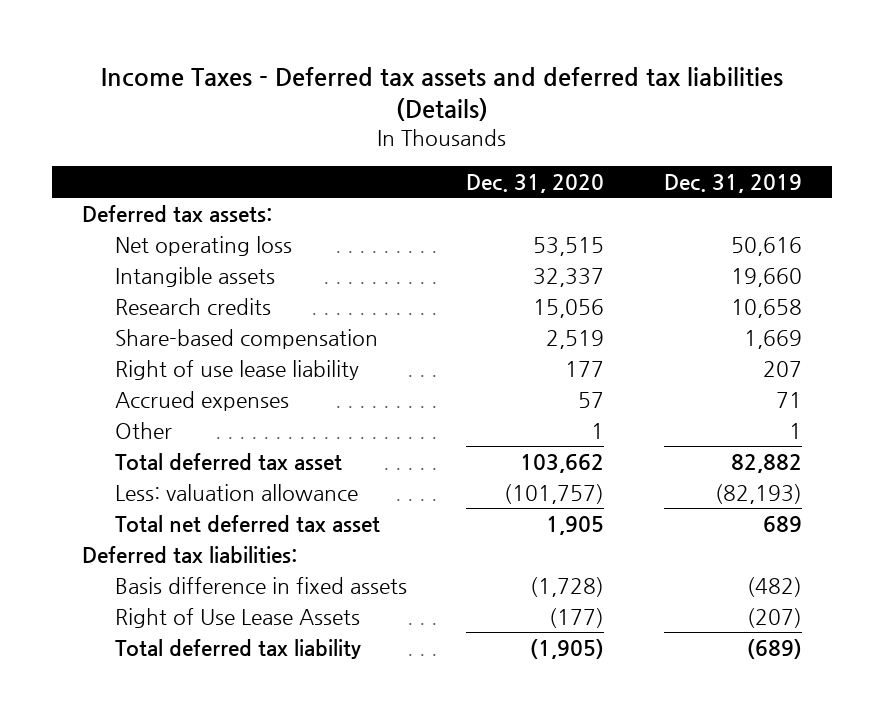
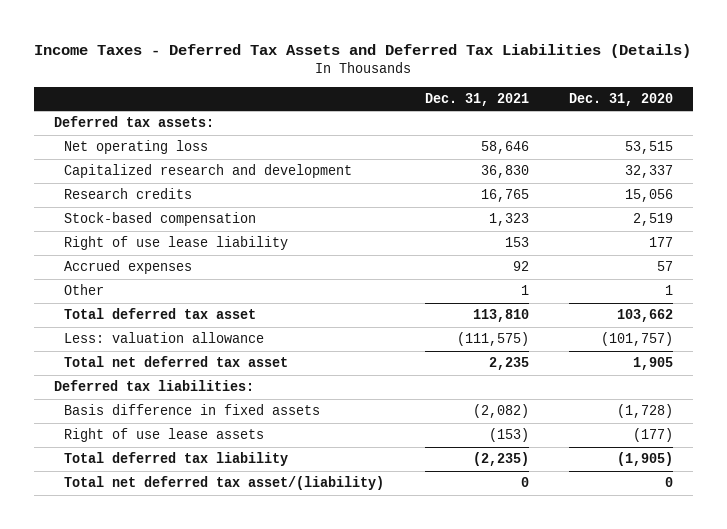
[101,66,784,122] Income Taxes - Deferred tax assets and deferred tax liabilities (Details) -> [34,43,692,58] Income Taxes - Deferred Tax Assets and Deferred Tax Liabilities (Details)
[664,174,803,194] Dec. 31, 2019 -> none
none -> [424,92,529,106] Dec. 31, 2021
[114,266,275,287] Intangible assets -> [64,164,353,179] Capitalized research and development
[114,328,378,349] Share-based compensation -> [64,212,257,227] Stock-based compensation
[114,607,360,628] Right of Use Lease Assets -> [64,428,265,443] Right of use lease assets
none -> [64,476,385,491] Total net deferred tax asset/(liability)

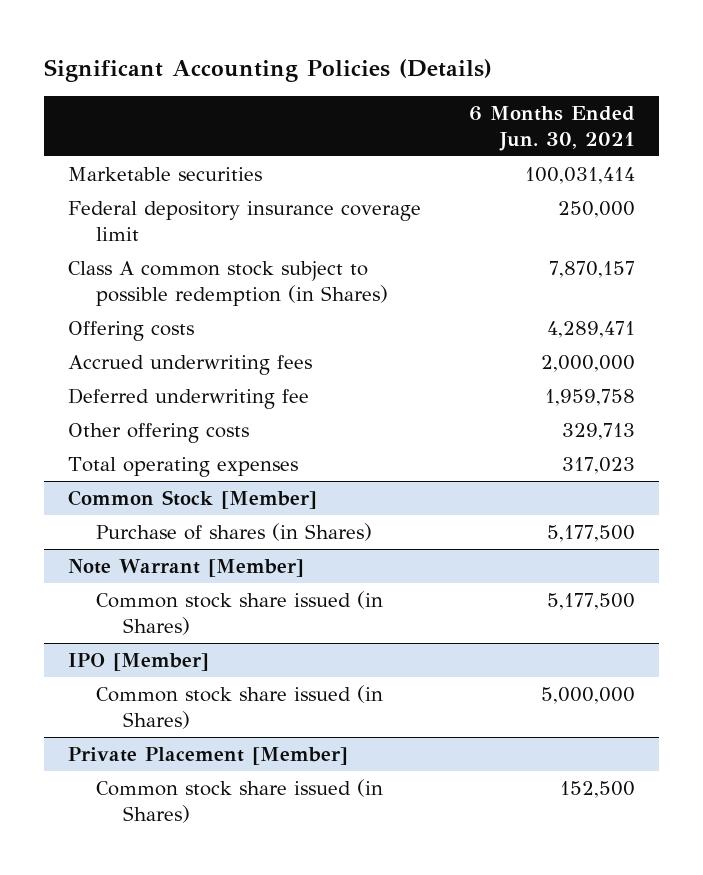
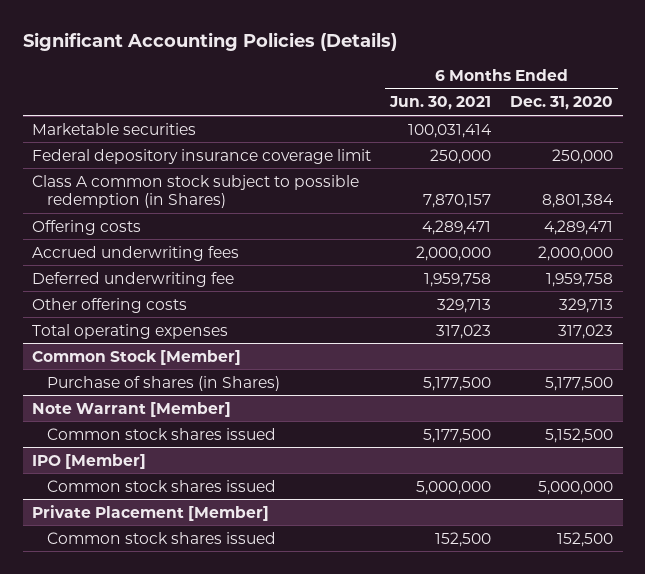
none -> [510,96,614,111] Dec. 31, 2020
[95,590,383,636] Common stock share issued (in Shares) -> [47,427,277,440] Common stock shares issued
[95,684,383,730] Common stock share issued (in Shares) -> [47,479,277,492] Common stock shares issued
[95,778,383,824] Common stock share issued (in Shares) -> [47,531,277,544] Common stock shares issued

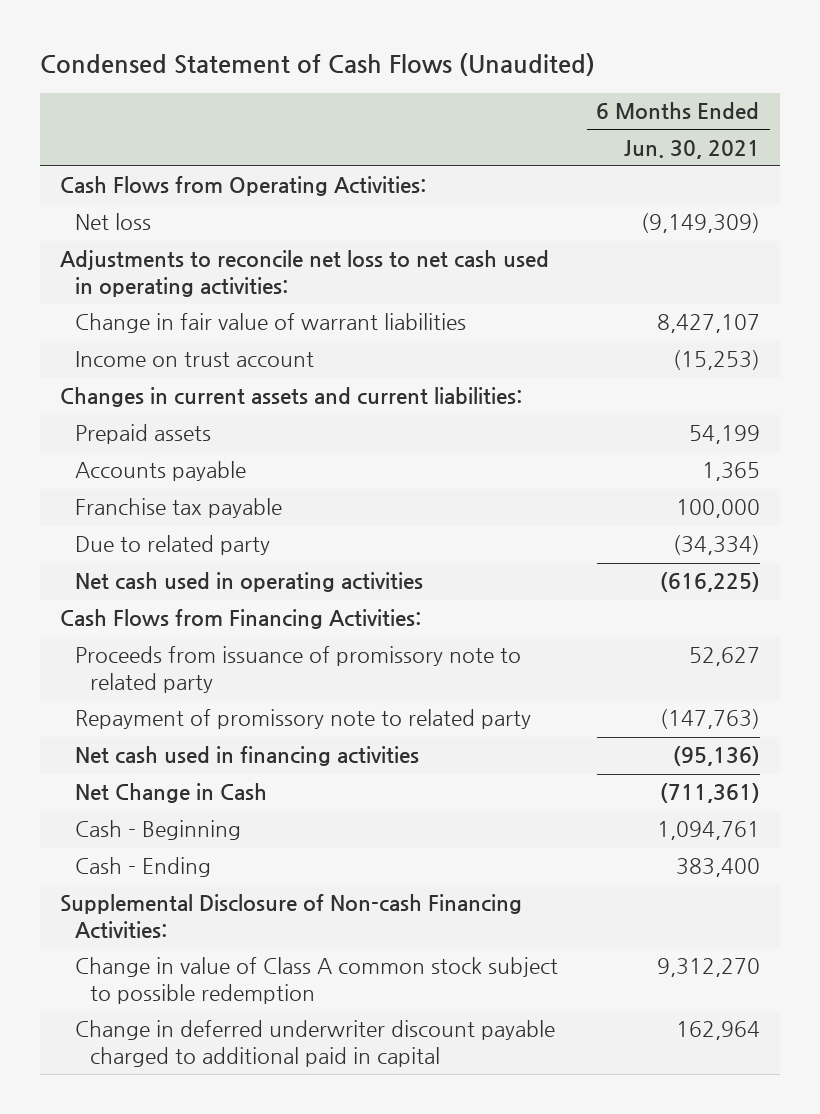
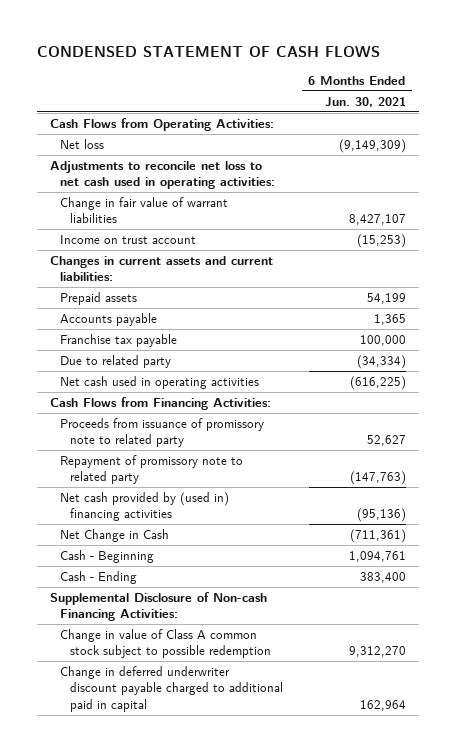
[40,53,596,77] Condensed Statement of Cash Flows (Unaudited) -> [37,46,381,58] CONDENSED STATEMENT OF CASH FLOWS
[74,746,419,767] Net cash used in financing activities -> [59,491,229,522] Net cash provided by (used in) financing activities

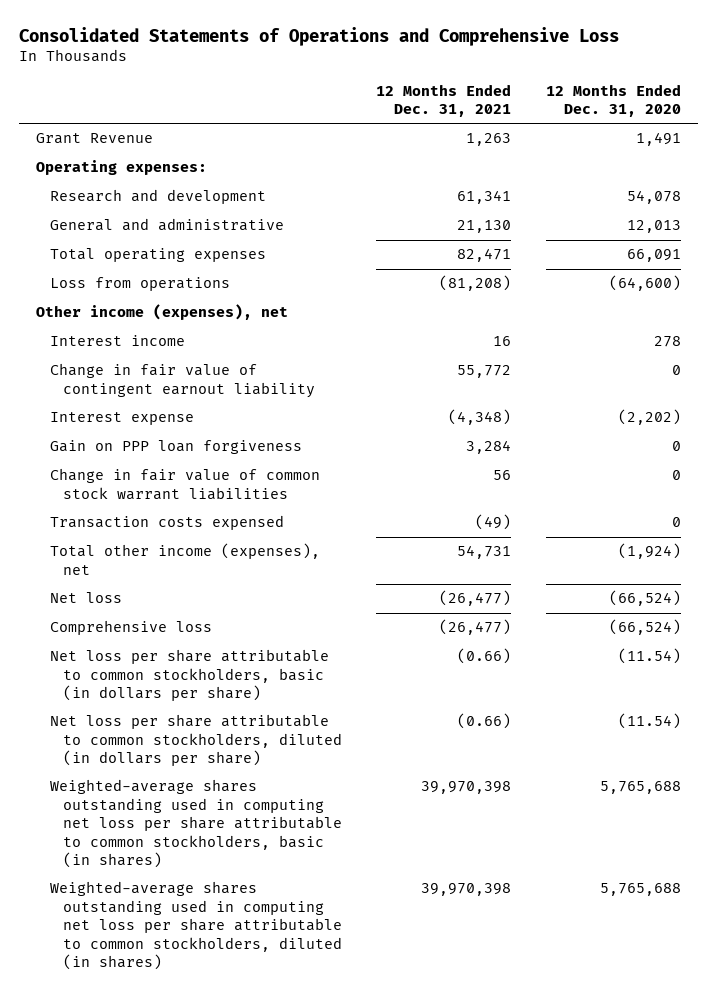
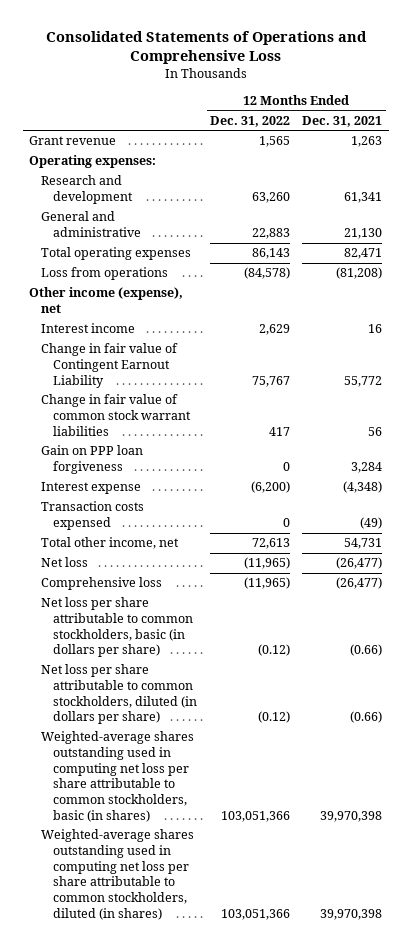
[545,83,681,117] 12 Months Ended Dec. 31, 2020 -> none
none -> [209,115,290,127] Dec. 31, 2022
[35,133,153,145] Grant Revenue -> [29,136,117,146] Grant revenue
[35,304,288,321] Other income (expenses), net -> [29,287,184,314] Other income (expense), net
[49,363,316,398] Change in fair value of contingent earnout liability -> [41,343,179,388] Change in fair value of Contingent Earnout Liability
[49,440,302,455] Gain on PPP loan forgiveness -> [41,445,144,475] Gain on PPP loan forgiveness
[49,412,194,426] Interest expense -> [41,482,142,495] Interest expense
[49,543,320,575] Total other income (expenses), net -> [41,537,180,550] Total other income, net

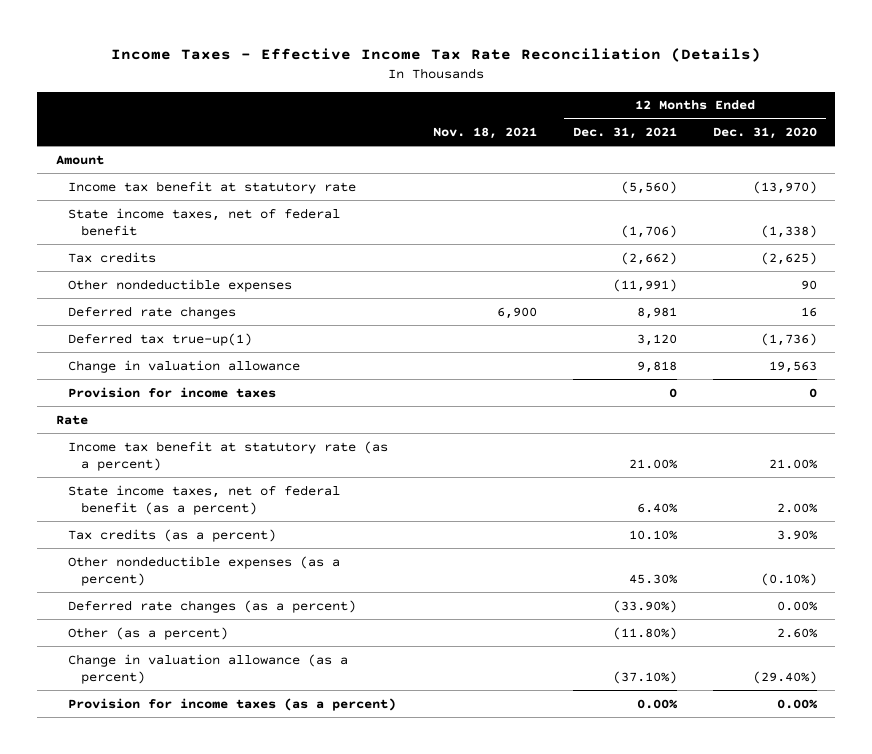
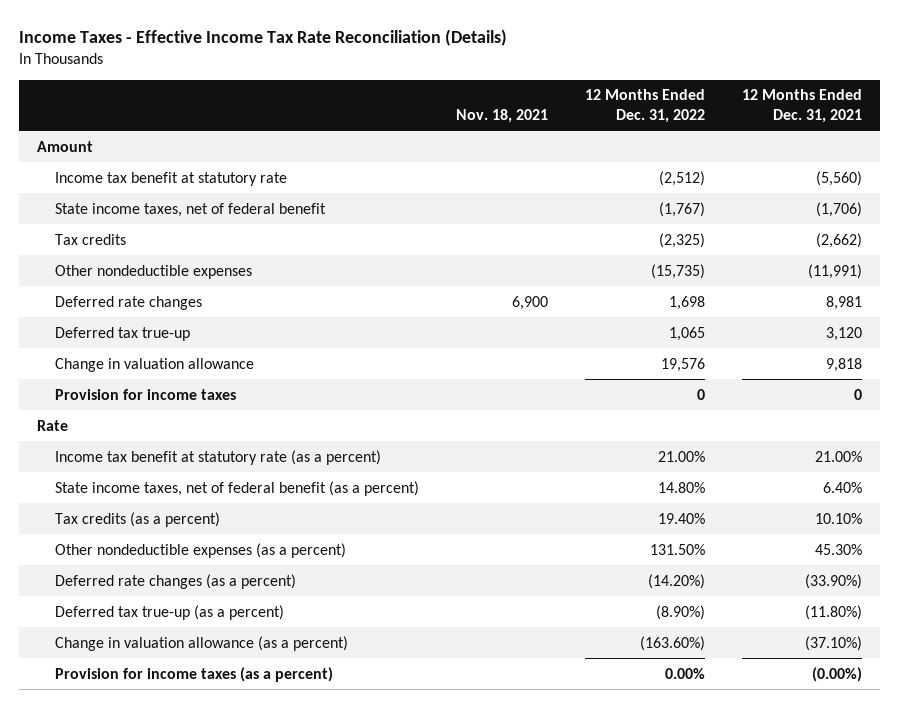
[712,127,817,140] Dec. 31, 2020 -> none
none -> [584,89,705,124] 12 Months Ended Dec. 31, 2022
[68,332,253,346] Deferred tax true-up(1) -> [55,326,191,341] Deferred tax true-up
[68,626,229,640] Other (as a percent) -> [55,604,285,620] Deferred tax true-up (as a percent)
[636,698,678,709] 0.00% -> [811,666,862,682] (0.00%)

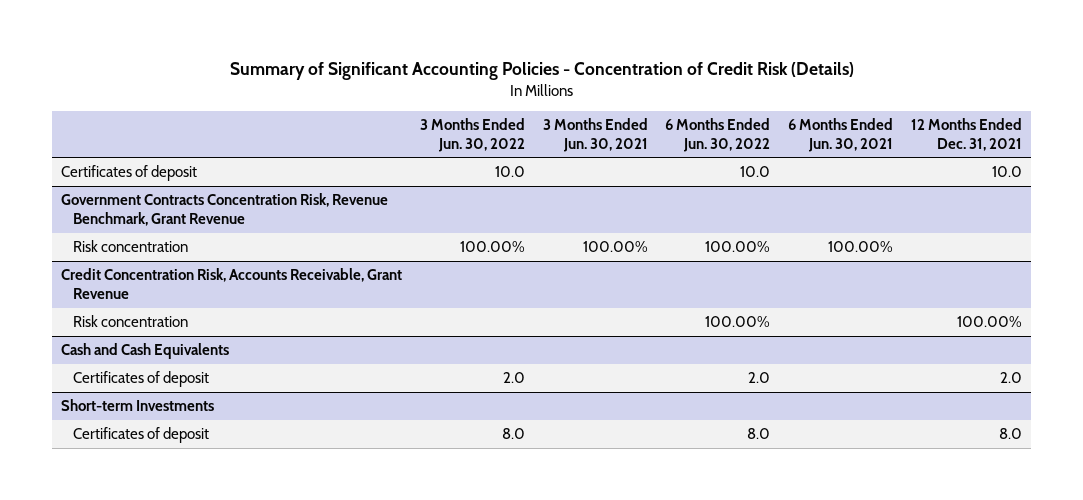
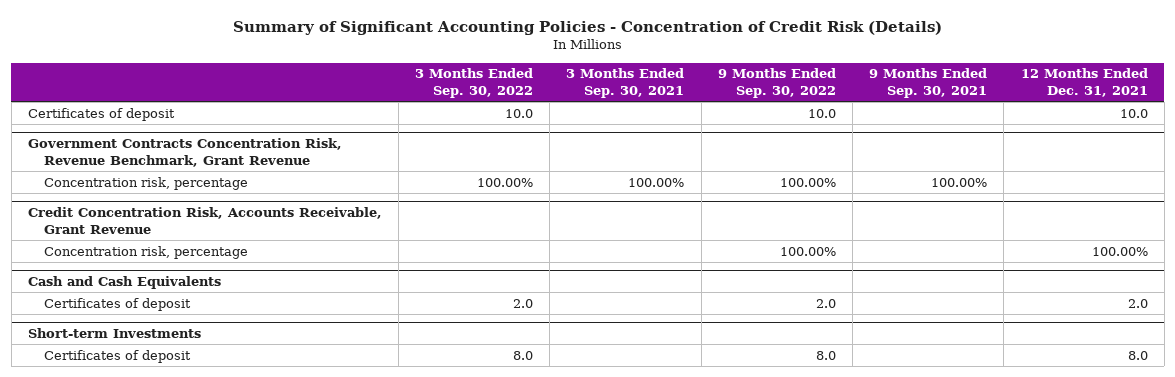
[419,118,525,152] 3 Months Ended Jun. 30, 2022 -> none
[542,118,648,152] 3 Months Ended Jun. 30, 2021 -> none
[665,118,771,152] 6 Months Ended Jun. 30, 2022 -> none
[788,118,894,152] 6 Months Ended Jun. 30, 2021 -> none
none -> [415,68,534,98] 3 Months Ended Sep. 30, 2022
none -> [566,68,685,98] 3 Months Ended Sep. 30, 2021
none -> [717,68,836,98] 9 Months Ended Sep. 30, 2022
none -> [869,68,988,98] 9 Months Ended Sep. 30, 2021
[72,240,188,253] Risk concentration -> [43,176,248,190] Concentration risk, percentage
[72,315,188,328] Risk concentration -> [43,245,248,259] Concentration risk, percentage

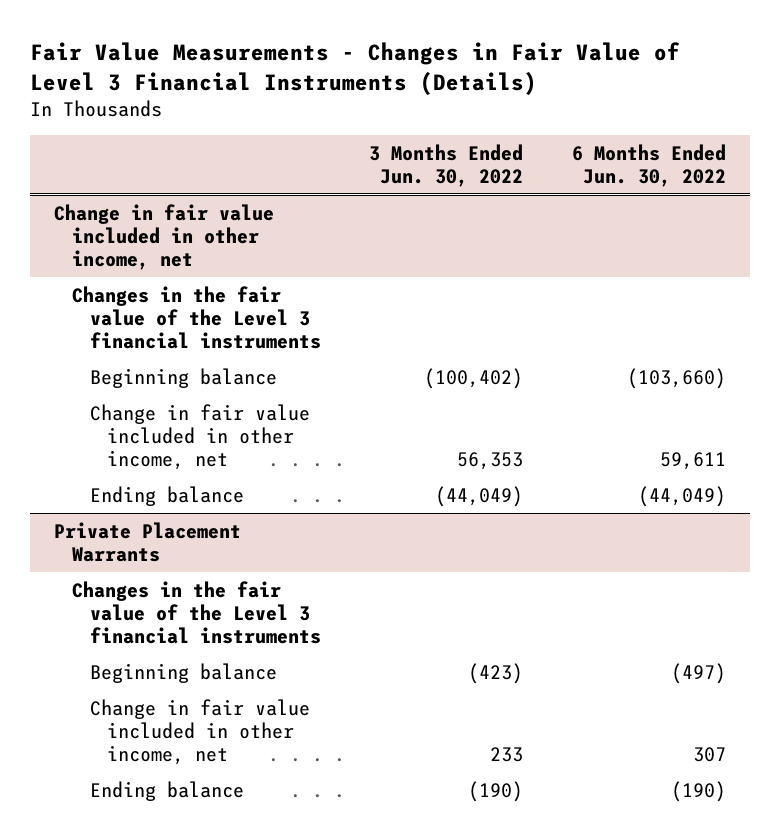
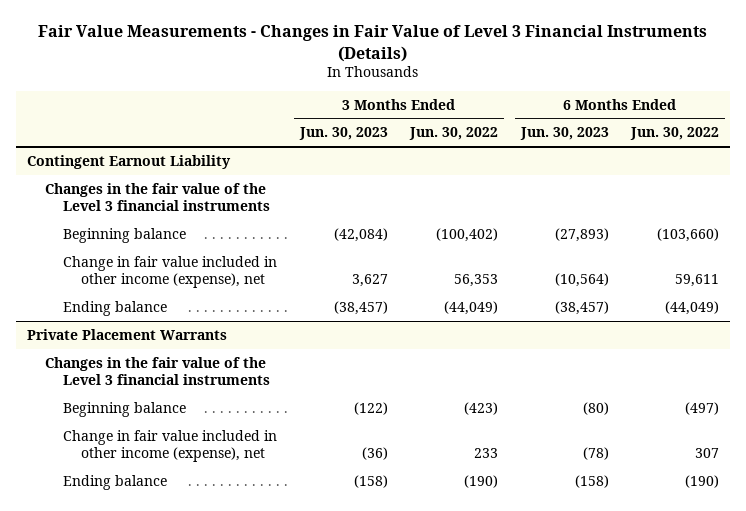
none -> [298,127,388,141] Jun. 30, 2023
none -> [519,127,609,141] Jun. 30, 2023
[54,203,275,270] Change in fair value included in other income, net -> [27,154,232,169] Contingent Earnout Liability
[89,403,310,470] Change in fair value included in other income, net -> [63,255,278,289] Change in fair value included in other income (expense), net
[89,698,310,765] Change in fair value included in other income, net -> [63,429,278,463] Change in fair value included in other income (expense), net

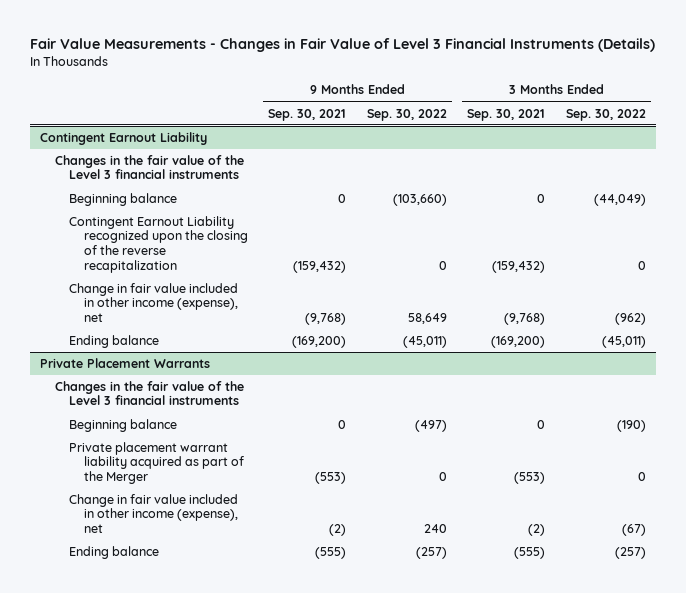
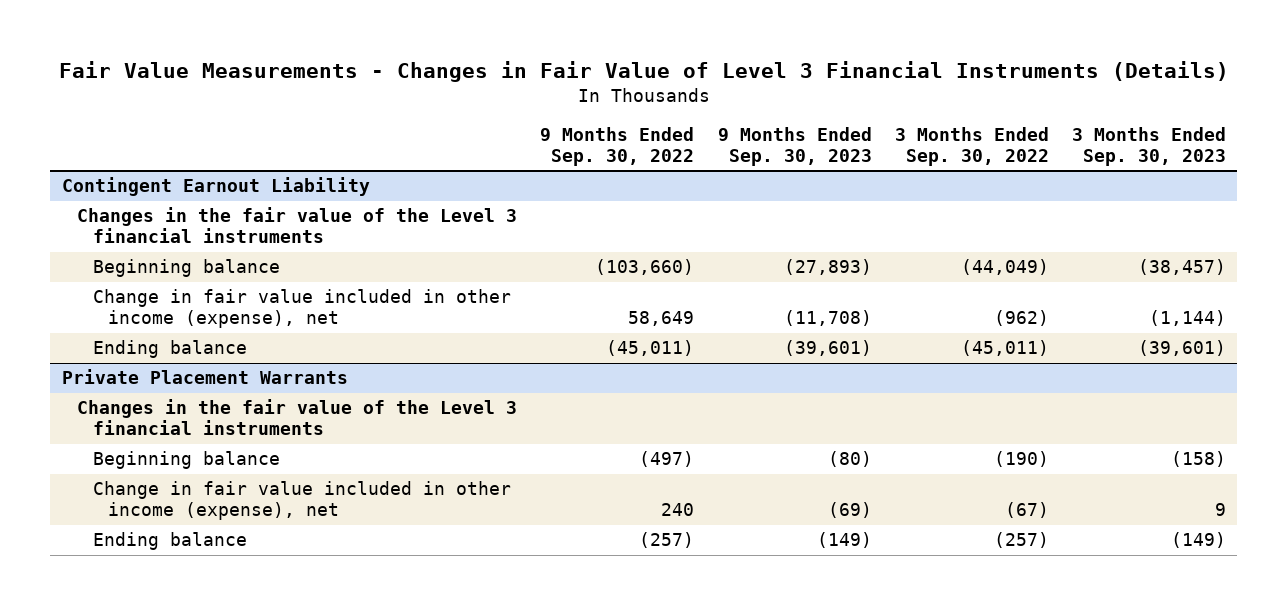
[268,108,347,121] Sep. 30, 2021 -> none
[467,108,546,121] Sep. 30, 2021 -> none
none -> [717,126,872,166] 9 Months Ended Sep. 30, 2023
none -> [1071,126,1226,166] 3 Months Ended Sep. 30, 2023
[69,215,248,273] Contingent Earnout Liability recognized upon the closing of the reverse recapitalization -> none
[69,441,244,485] Private placement warrant liability acquired as part of the Merger -> none

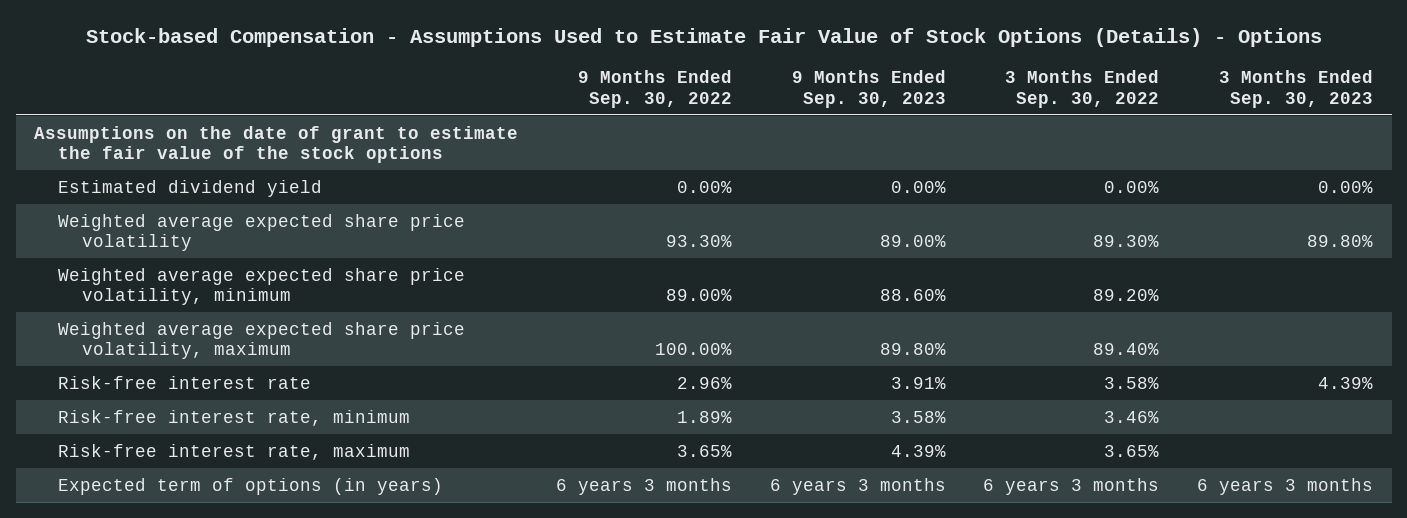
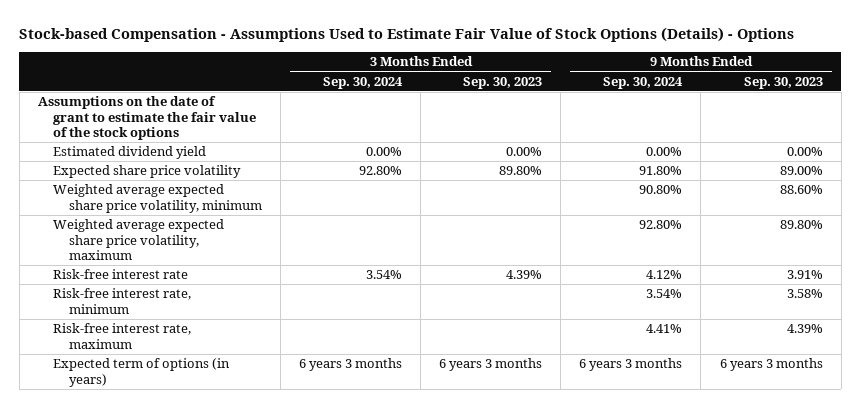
[577,70,732,108] 9 Months Ended Sep. 30, 2022 -> none
[1005,70,1160,108] 3 Months Ended Sep. 30, 2022 -> none
none -> [323,76,404,89] Sep. 30, 2024
none -> [603,76,684,89] Sep. 30, 2024
[58,213,466,252] Weighted average expected share price volatility -> [53,165,242,179] Expected share price volatility

